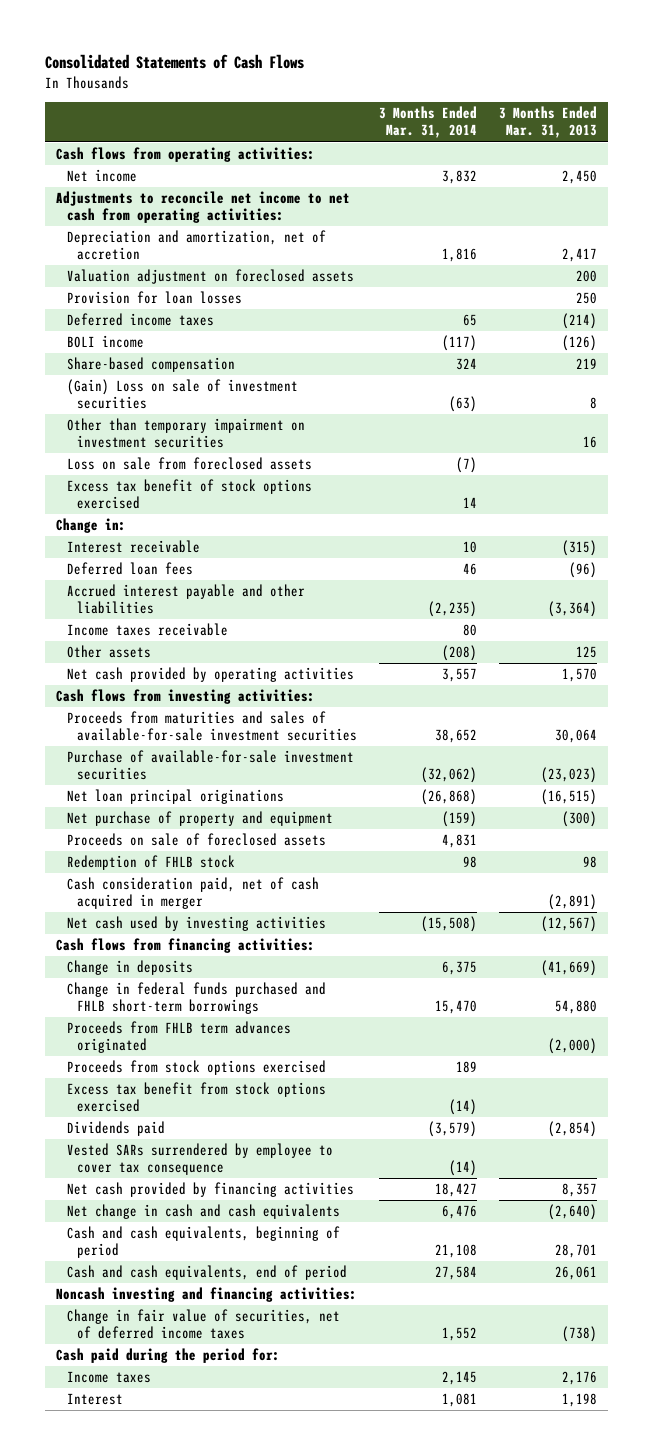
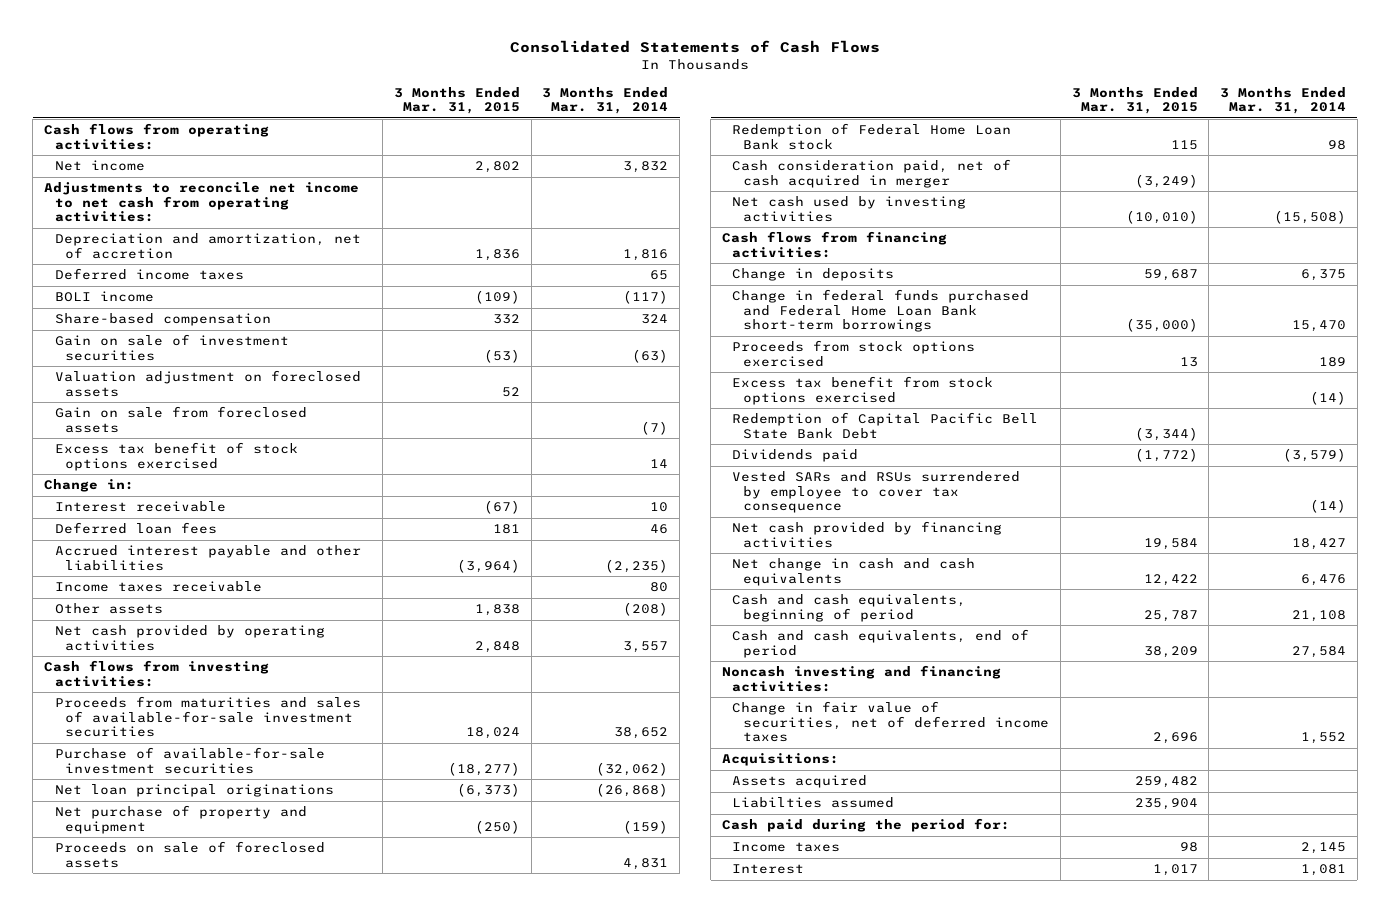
[499,106,598,139] 3 Months Ended Mar. 31, 2013 -> none
none -> [393,86,520,115] 3 Months Ended Mar. 31, 2015
[66,291,242,305] Provision for loan losses -> none
[66,418,305,449] Other than temporary impairment on investment securities -> none
[66,379,298,410] (Gain) Loss on sale of investment securities -> [54,334,289,361] Gain on sale of investment securities
[66,269,354,285] Valuation adjustment on foreclosed assets -> [54,370,361,397] Valuation adjustment on foreclosed assets
[66,457,312,471] Loss on sale from foreclosed assets -> [54,406,307,433] Gain on sale from foreclosed assets
[66,855,235,871] Redemption of FHLB stock -> [732,123,1012,150] Redemption of Federal Home Loan Bank stock
[66,1021,291,1054] Proceeds from FHLB term advances originated -> none
[66,982,326,1015] Change in federal funds purchased and FHLB short-term borrowings -> [732,289,1030,333] Change in federal funds purchased and Federal Home Loan Bank short-term borrowings
none -> [732,412,1039,439] Redemption of Capital Pacific Bell State Bank Debt
[66,1143,333,1176] Vested SARs surrendered by employee to cover tax consequence -> [732,471,1021,514] Vested SARs and RSUs surrendered by employee to cover tax consequence
none -> [722,753,840,767] Acquisitions:
none -> [732,775,868,789] Assets acquired
none -> [732,797,895,809] Liabilties assumed

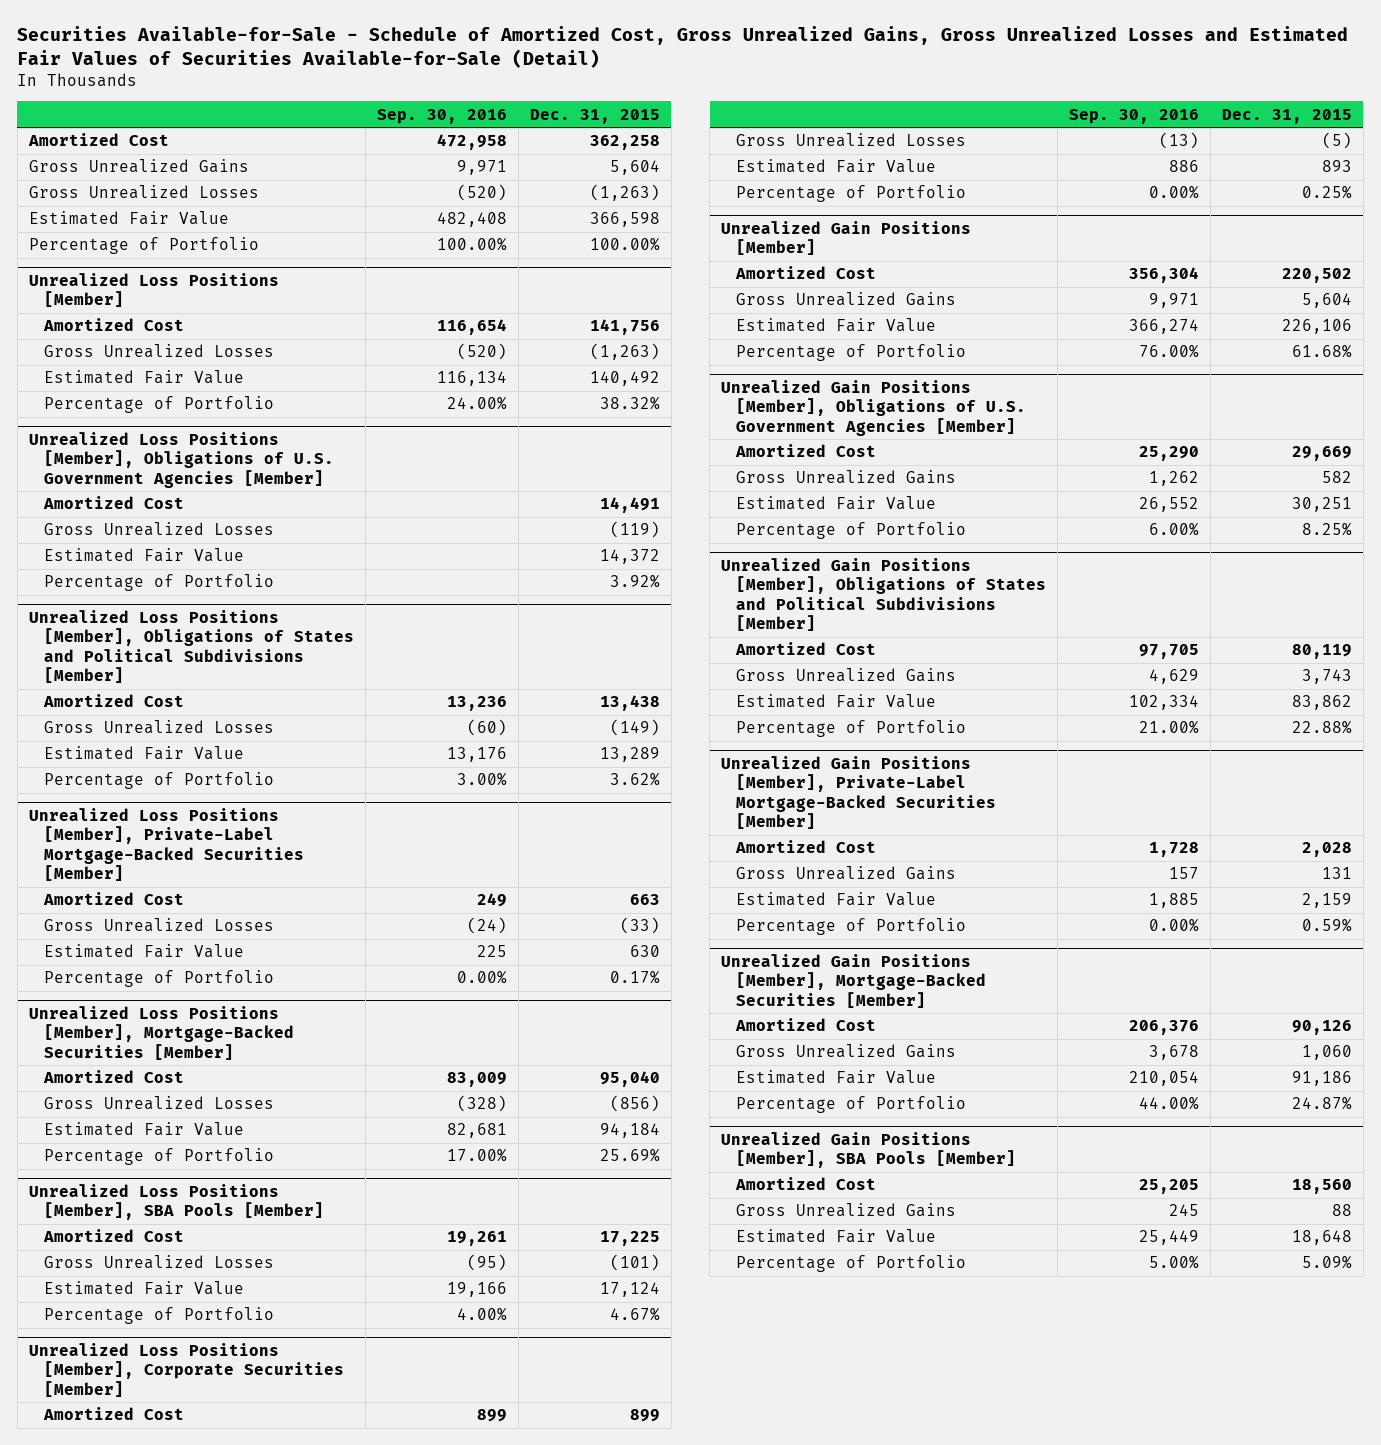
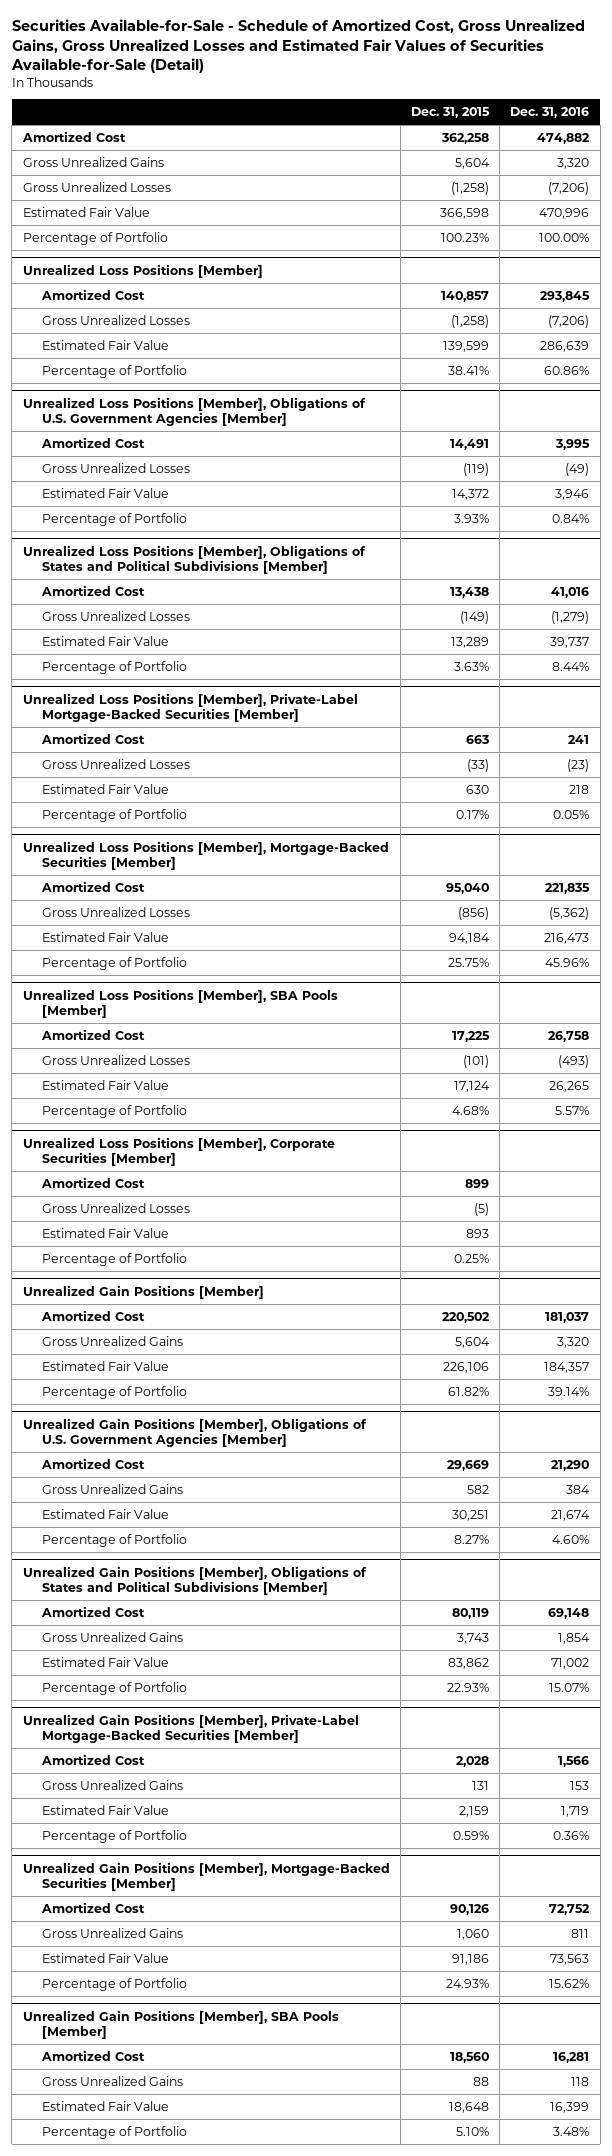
[376,108,507,124] Sep. 30, 2016 -> none
none -> [510,107,590,119] Dec. 31, 2016
[589,184,660,202] (1,263) -> [451,181,490,195] (1,258)
[589,237,660,252] 100.00% -> [441,232,490,242] 100.23%
[589,319,660,336] 141,756 -> [441,290,490,302] 140,857
[589,343,660,361] (1,263) -> [451,314,490,328] (1,258)
[589,371,660,387] 140,492 -> [443,340,490,352] 139,599
[599,396,660,411] 38.32% -> [448,365,490,375] 38.41%
[609,574,660,589] 3.92% -> [454,513,490,523] 3.93%
[609,772,660,787] 3.62% -> [454,661,490,671] 3.63%
[599,1148,660,1163] 25.69% -> [448,957,490,967] 25.75%
[609,1307,660,1322] 4.67% -> [452,1105,490,1115] 4.68%
[1291,344,1352,359] 61.68% -> [448,1386,490,1396] 61.82%
[1301,522,1352,537] 8.25% -> [454,1534,490,1544] 8.27%
[1291,720,1352,735] 22.88% -> [447,1682,490,1692] 22.93%
[1291,1096,1352,1111] 24.87% -> [446,1978,490,1988] 24.93%
[1301,1255,1352,1270] 5.09% -> [456,2126,490,2136] 5.10%

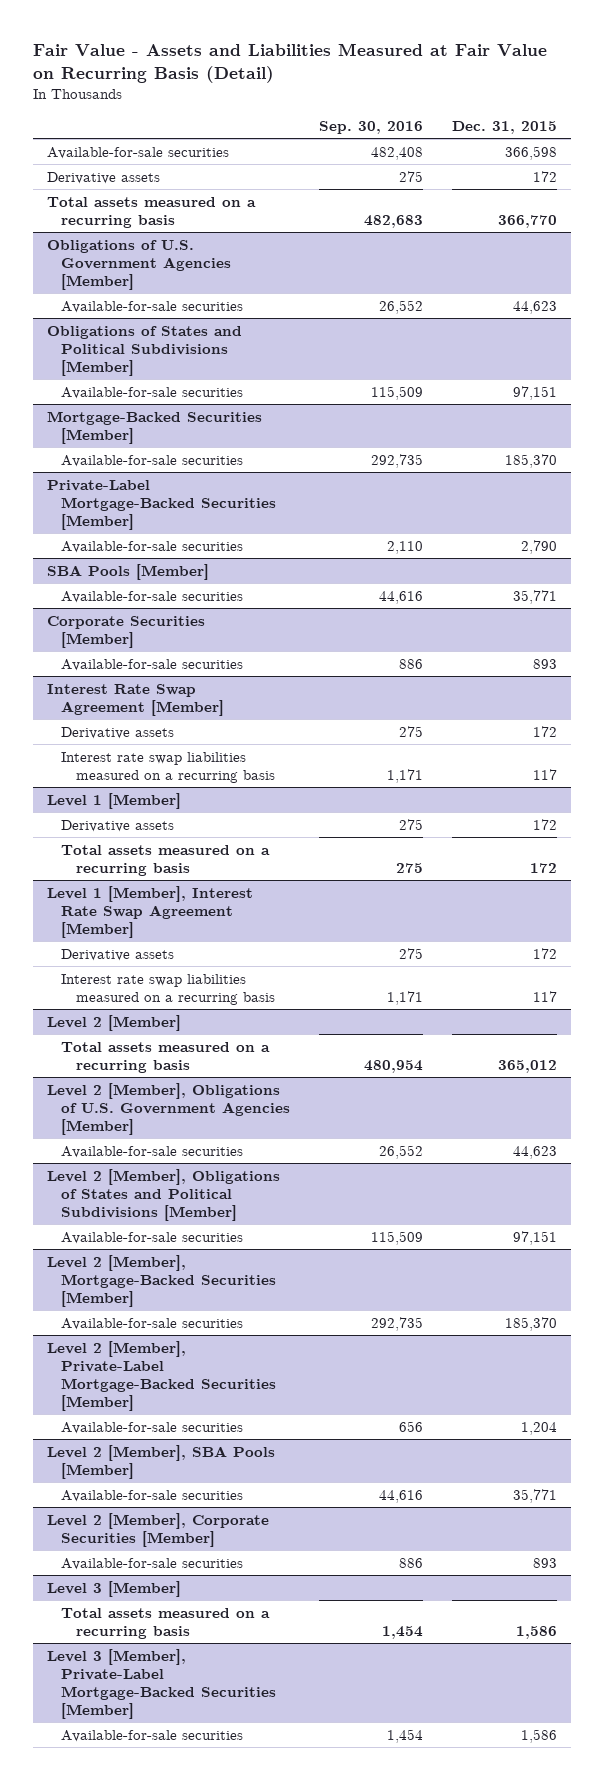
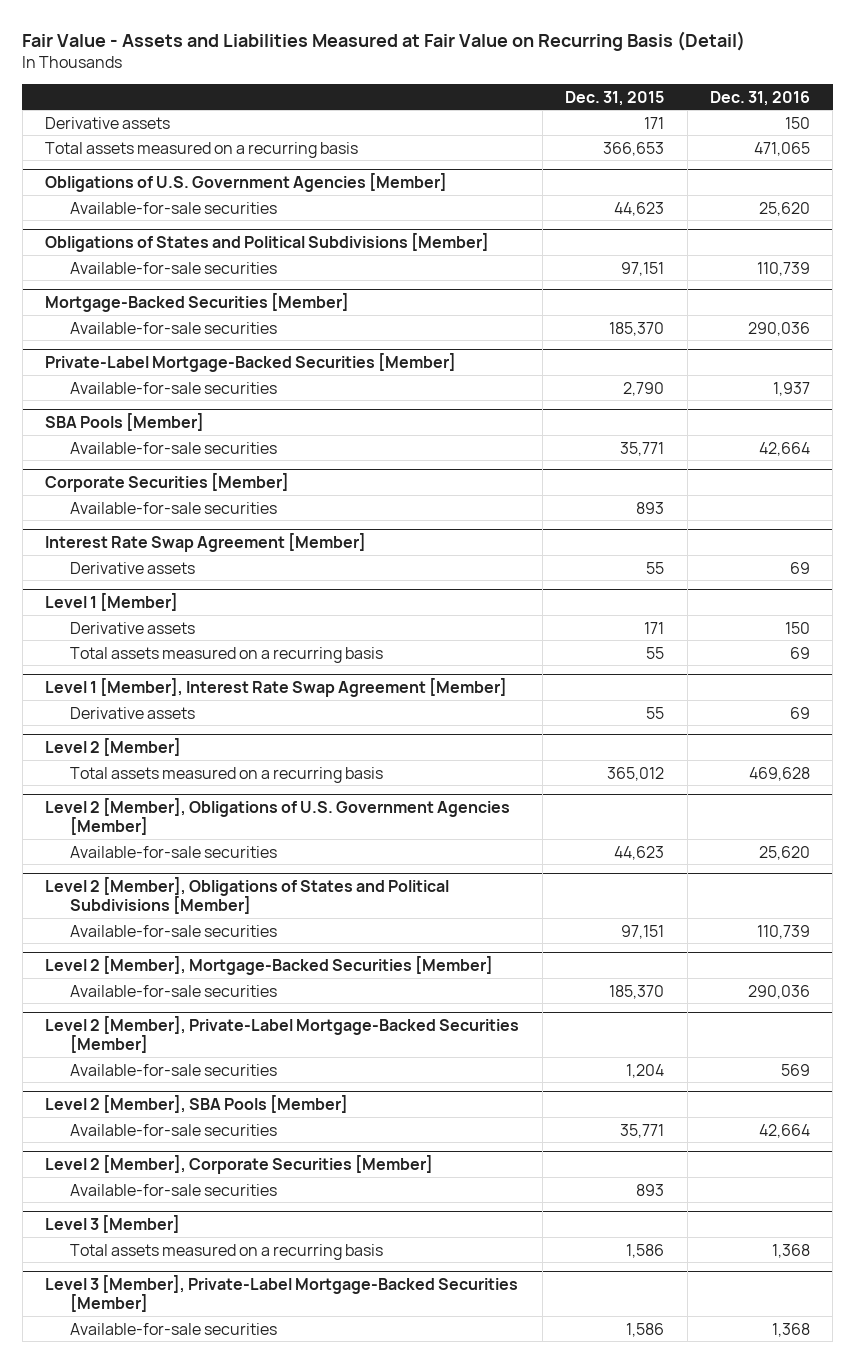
[318,121,423,135] Sep. 30, 2016 -> none
none -> [709,90,810,106] Dec. 31, 2016
[47,146,230,159] Available-for-sale securities -> none
[532,170,557,182] 172 -> [644,116,665,129] 171
[497,214,557,228] 366,770 -> [603,141,665,156] 366,653
[61,751,275,783] Interest rate swap liabilities measured on a recurring basis -> none
[532,725,557,737] 172 -> [646,561,665,574] 55
[532,818,557,830] 172 -> [644,621,665,634] 171
[529,862,557,873] 172 -> [646,646,665,659] 55
[61,973,275,1005] Interest rate swap liabilities measured on a recurring basis -> none
[532,947,557,959] 172 -> [646,706,665,719] 55

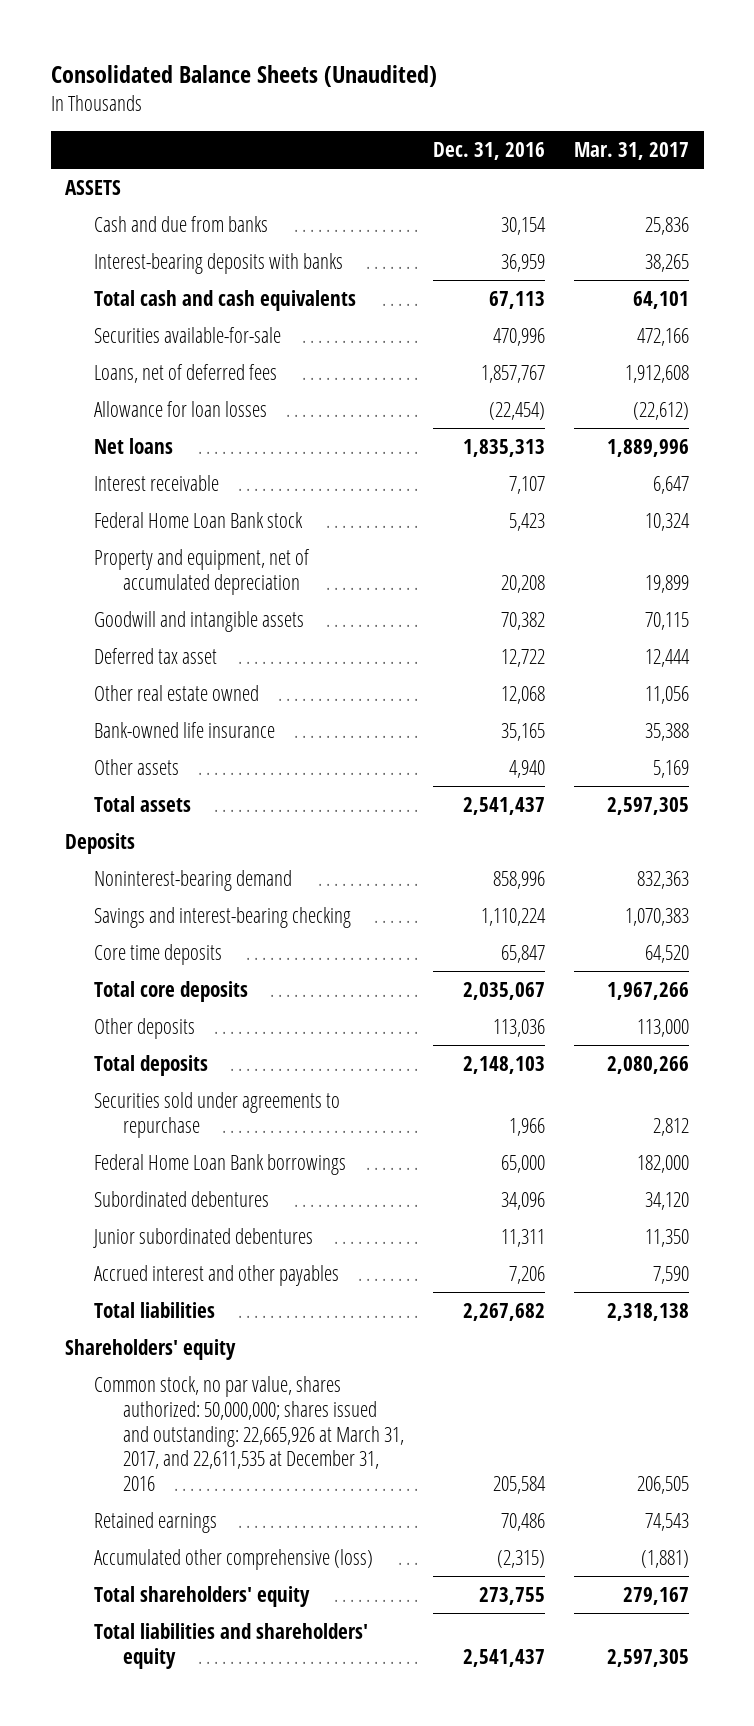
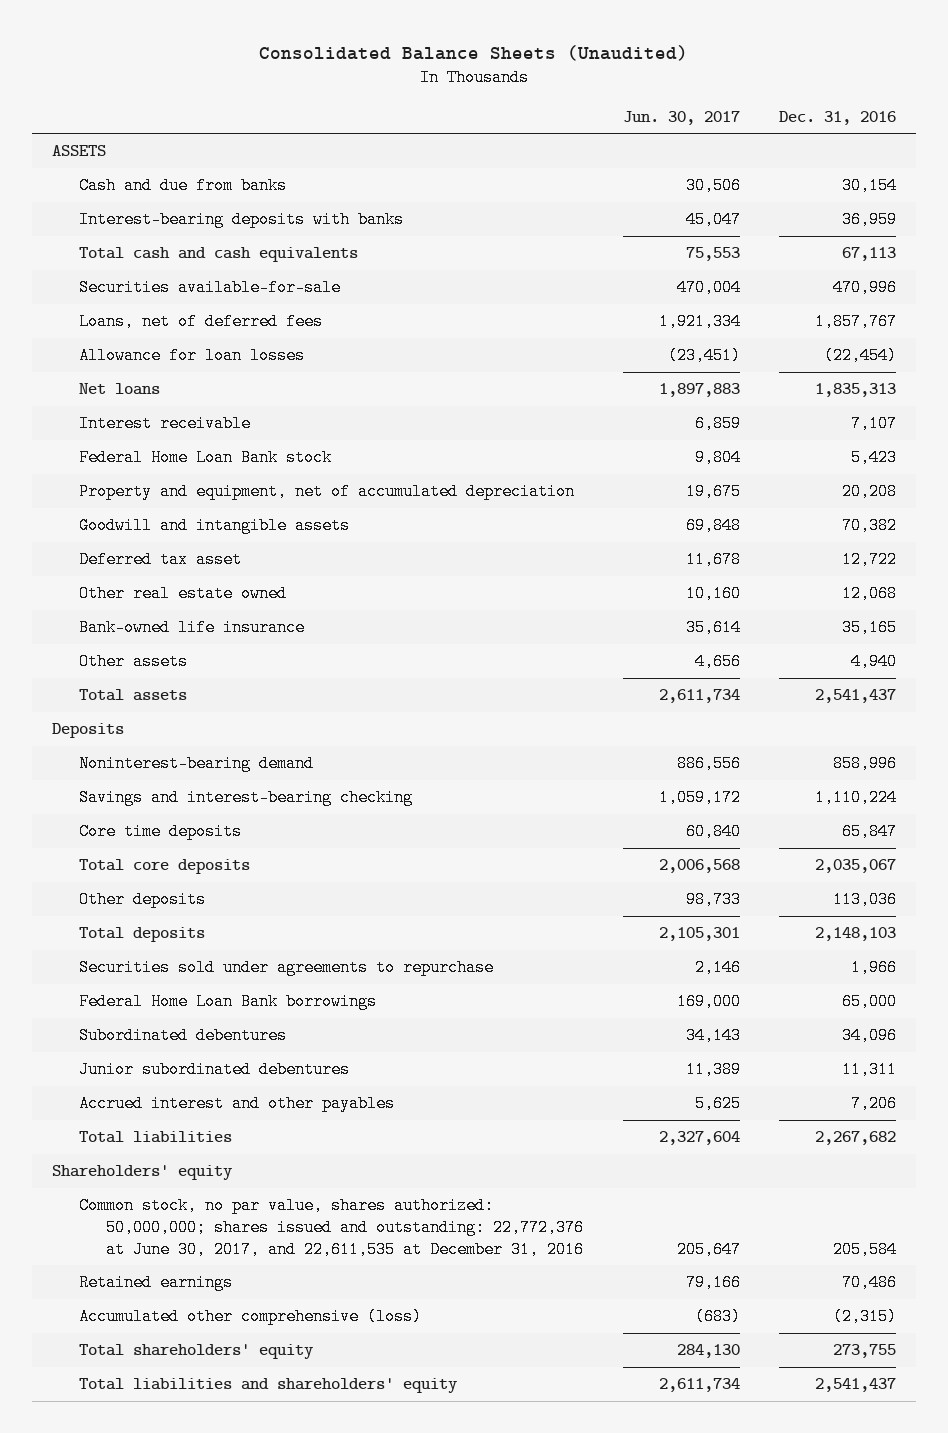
[574,142,690,161] Mar. 31, 2017 -> none
none -> [622,110,740,125] Jun. 30, 2017
[93,1375,404,1492] Common stock, no par value, shares authorized: 50,000,000; shares issued and outstanding: 22,665,926 at March 31, 2017, and 22,611,535 at December 31, 2016 -> [78,1197,585,1258] Common stock, no par value, shares authorized: 50,000,000; shares issued and outstanding: 22,772,376 at June 30, 2017, and 22,611,535 at December 31, 2016

